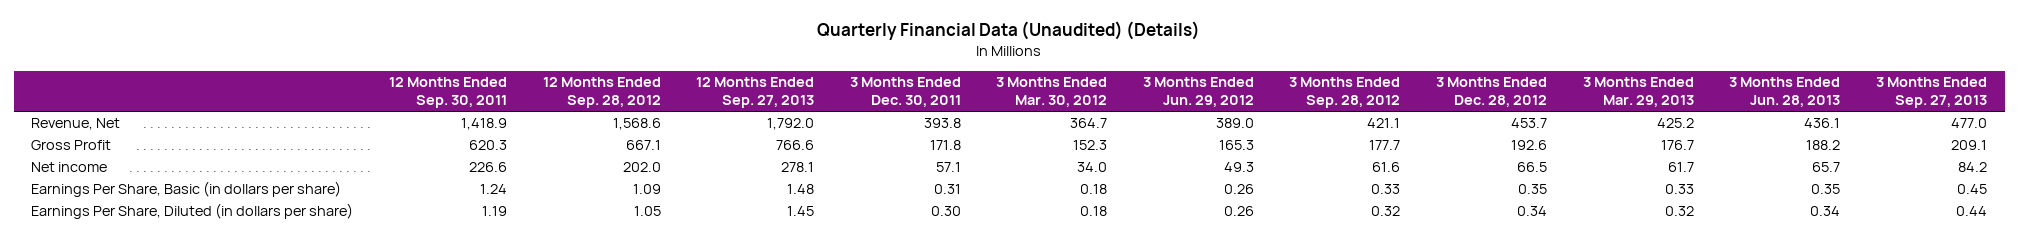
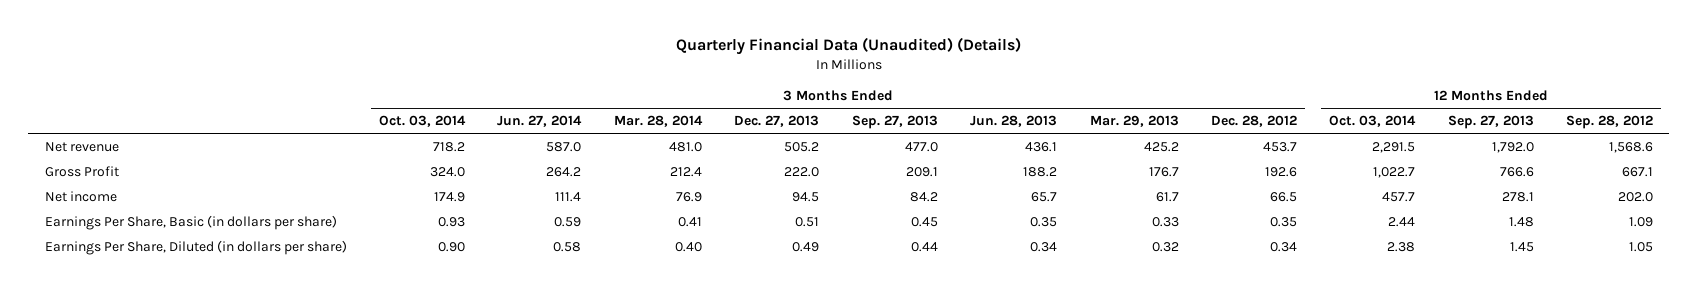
[389,77,508,109] 12 Months Ended Sep. 30, 2011 -> none
[849,77,961,108] 3 Months Ended Dec. 30, 2011 -> none
[996,77,1108,108] 3 Months Ended Mar. 30, 2012 -> none
[1142,77,1254,108] 3 Months Ended Jun. 29, 2012 -> none
[1289,77,1401,109] 3 Months Ended Sep. 28, 2012 -> none
none -> [379,115,467,128] Oct. 03, 2014
none -> [497,115,583,128] Jun. 27, 2014
none -> [613,115,703,128] Mar. 28, 2014
none -> [734,115,820,128] Dec. 27, 2013
none -> [1329,115,1417,128] Oct. 03, 2014
[31,118,121,131] Revenue, Net -> [44,141,119,152] Net revenue

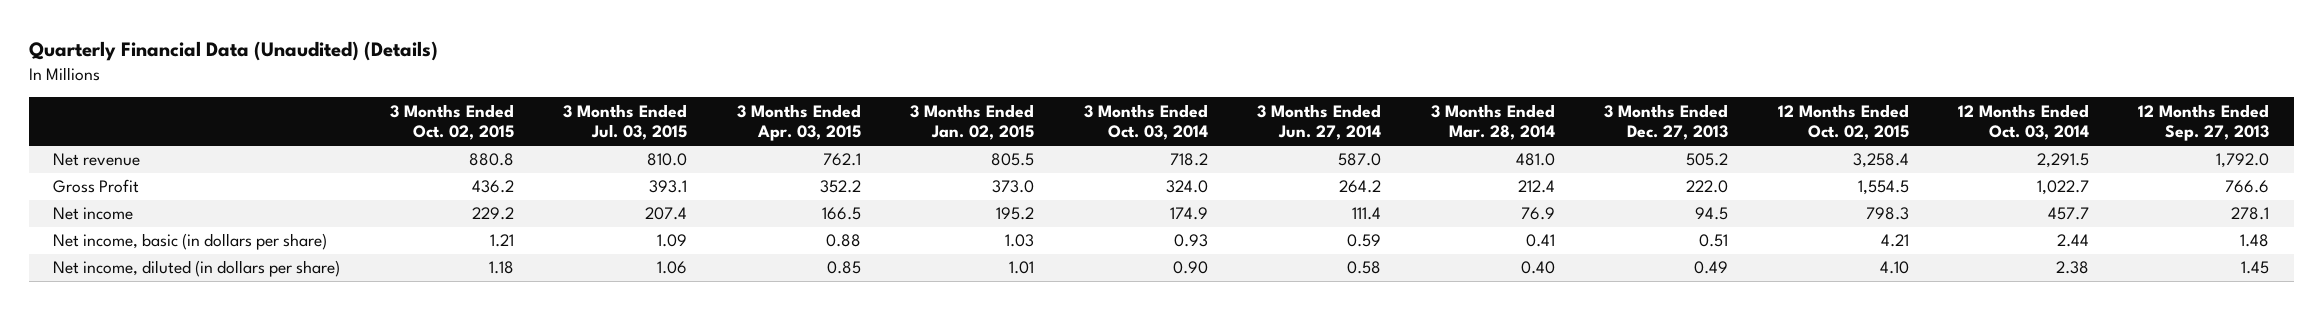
[851,115,938,130] Sep. 27, 2013 -> none
[970,115,1058,128] Jun. 28, 2013 -> none
[1089,115,1179,128] Mar. 29, 2013 -> none
[1210,115,1297,128] Dec. 28, 2012 -> none
[1566,115,1654,130] Sep. 28, 2012 -> none
none -> [389,103,514,141] 3 Months Ended Oct. 02, 2015
none -> [563,103,688,141] 3 Months Ended Jul. 03, 2015
none -> [736,103,861,142] 3 Months Ended Apr. 03, 2015
none -> [910,103,1035,141] 3 Months Ended Jan. 02, 2015
none -> [1777,103,1909,141] 12 Months Ended Oct. 02, 2015
[44,214,337,230] Earnings Per Share, Basic (in dollars per share) -> [53,233,328,251] Net income, basic (in dollars per share)
[44,239,347,255] Earnings Per Share, Diluted (in dollars per share) -> [53,260,341,278] Net income, diluted (in dollars per share)

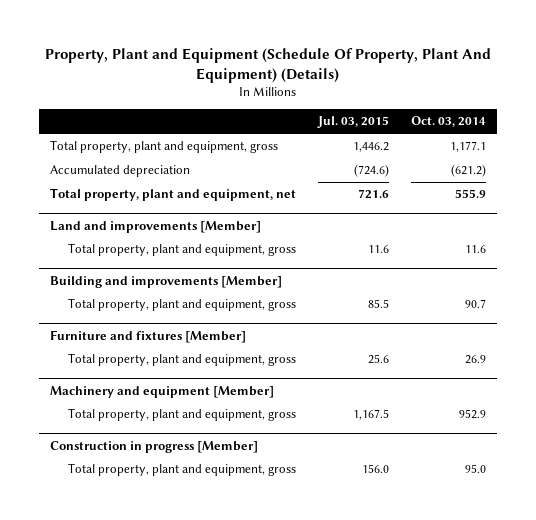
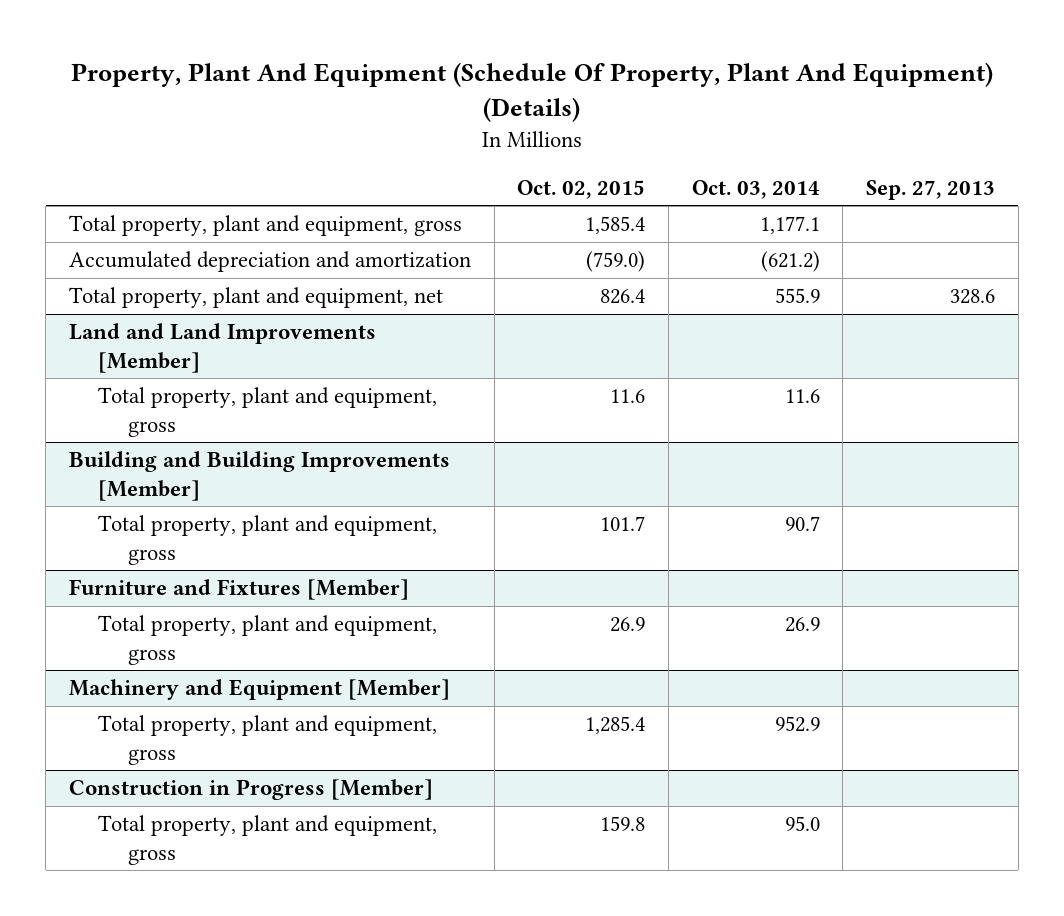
[45,47,492,83] Property, Plant and Equipment (Schedule Of Property, Plant And Equipment) (Details) -> [70,61,993,123] Property, Plant And Equipment (Schedule Of Property, Plant And Equipment) (Details)
[317,116,390,129] Jul. 03, 2015 -> none
none -> [517,179,646,199] Oct. 02, 2015
none -> [865,179,995,200] Sep. 27, 2013
[49,165,190,178] Accumulated depreciation -> [68,251,471,273] Accumulated depreciation and amortization
[49,220,261,233] Land and improvements [Member] -> [68,323,376,373] Land and Land Improvements [Member]
[49,275,282,288] Building and improvements [Member] -> [68,451,450,501] Building and Building Improvements [Member]
[49,329,246,343] Furniture and fixtures [Member] -> [68,579,409,601] Furniture and Fixtures [Member]
[49,385,274,398] Machinery and equipment [Member] -> [68,679,450,701] Machinery and Equipment [Member]
[49,440,258,453] Construction in progress [Member] -> [68,779,433,801] Construction in Progress [Member]

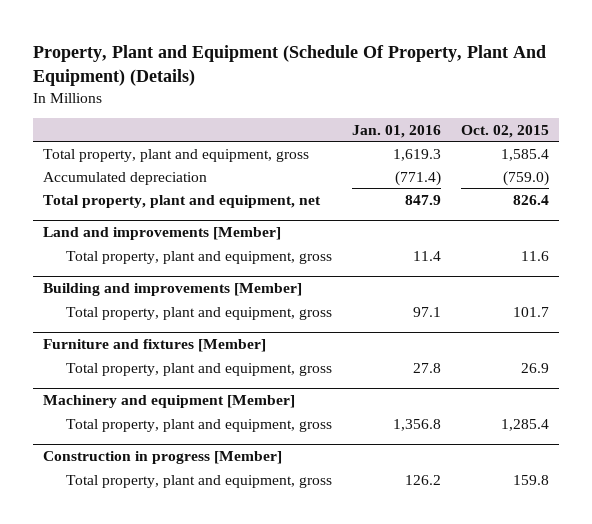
[70,61,993,123] Property, Plant And Equipment (Schedule Of Property, Plant And Equipment) (Details) -> [33,44,547,86] Property, Plant and Equipment (Schedule Of Property, Plant And Equipment) (Details)
[691,179,820,199] Oct. 03, 2014 -> none
[865,179,995,200] Sep. 27, 2013 -> none
none -> [352,124,442,138] Jan. 01, 2016
[68,251,471,273] Accumulated depreciation and amortization -> [43,171,208,185] Accumulated depreciation
[68,323,376,373] Land and Land Improvements [Member] -> [43,227,282,241] Land and improvements [Member]
[68,451,450,501] Building and Building Improvements [Member] -> [43,283,303,297] Building and improvements [Member]
[68,579,409,601] Furniture and Fixtures [Member] -> [43,339,267,353] Furniture and fixtures [Member]
[68,679,450,701] Machinery and Equipment [Member] -> [43,395,296,409] Machinery and equipment [Member]
[68,779,433,801] Construction in Progress [Member] -> [43,451,283,465] Construction in progress [Member]

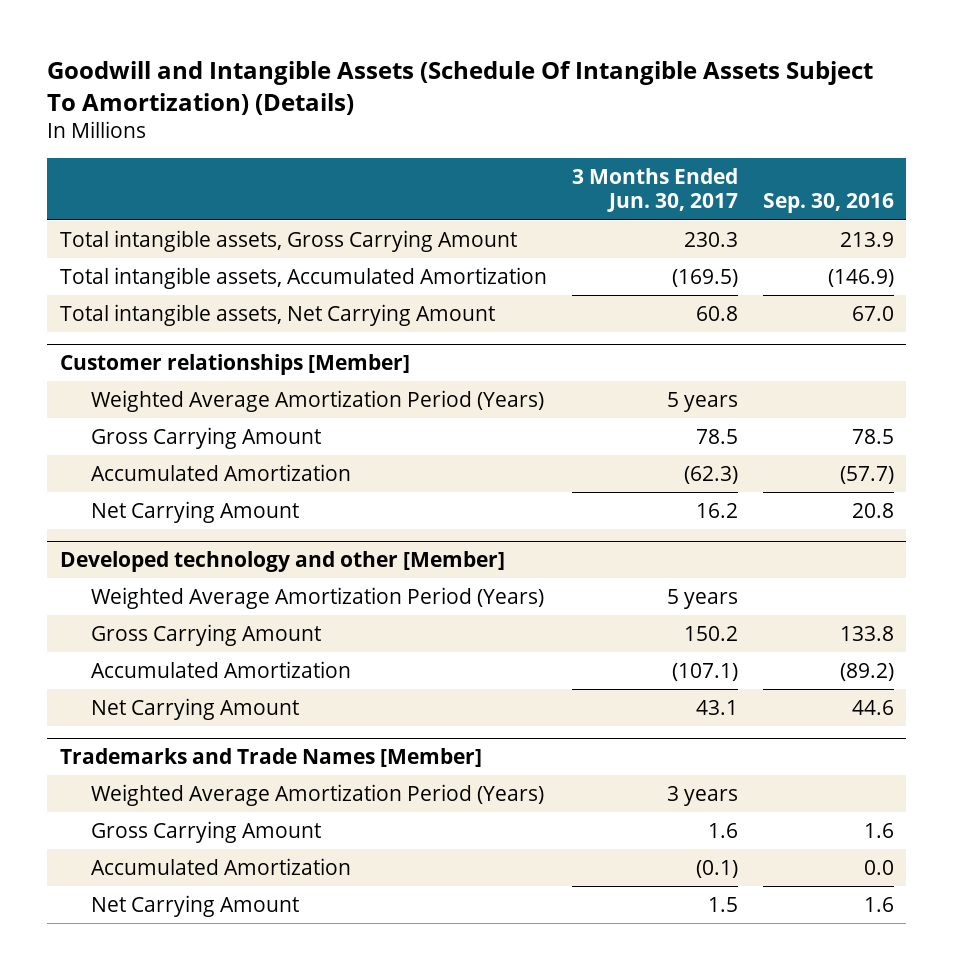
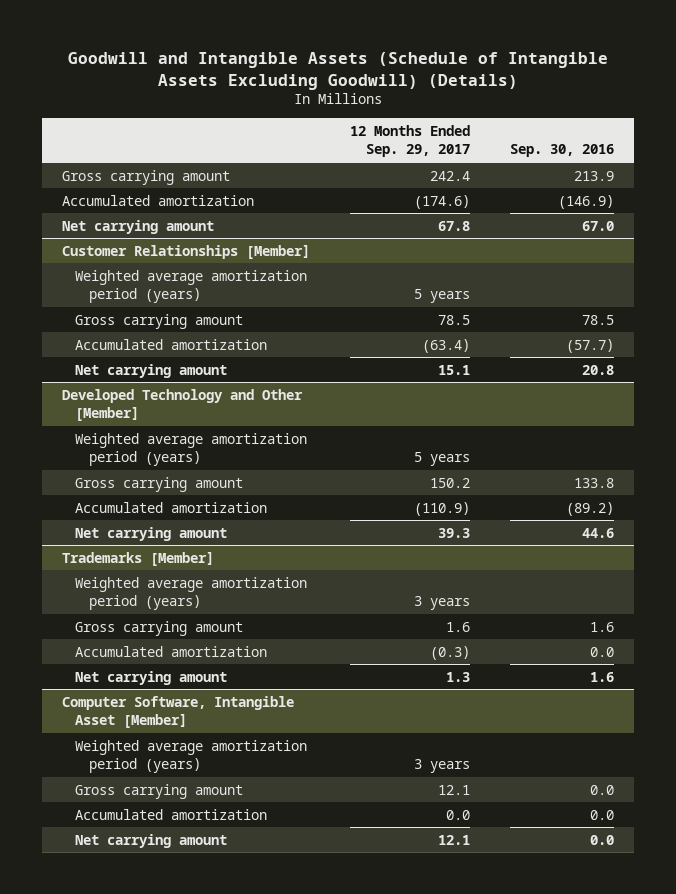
[47,61,874,115] Goodwill and Intangible Assets (Schedule Of Intangible Assets Subject To Amortization) (Details) -> [67,51,608,90] Goodwill and Intangible Assets (Schedule of Intangible Assets Excluding Goodwill) (Details)
[571,168,738,213] 3 Months Ended Jun. 30, 2017 -> none
none -> [349,125,470,158] 12 Months Ended Sep. 29, 2017
[59,747,482,767] Trademarks and Trade Names [Member] -> none
[59,229,517,252] Total intangible assets, Gross Carrying Amount -> [61,169,230,185] Gross carrying amount
[59,266,547,289] Total intangible assets, Accumulated Amortization -> [61,194,254,206] Accumulated amortization
[59,303,495,326] Total intangible assets, Net Carrying Amount -> [61,219,214,234] Net carrying amount
[59,353,410,375] Customer relationships [Member] -> [61,244,310,259] Customer Relationships [Member]
[91,389,545,412] Weighted Average Amortization Period (Years) -> [75,269,308,303] Weighted average amortization period (years)
[91,426,322,449] Gross Carrying Amount -> [75,313,244,329] Gross carrying amount
[91,463,352,481] Accumulated Amortization -> [75,338,268,350] Accumulated amortization
[91,500,300,523] Net Carrying Amount -> [75,363,228,378] Net carrying amount
[59,550,505,572] Developed technology and other [Member] -> [61,388,303,421] Developed Technology and Other [Member]
[91,586,545,609] Weighted Average Amortization Period (Years) -> [75,432,308,466] Weighted average amortization period (years)
[91,623,322,646] Gross Carrying Amount -> [75,476,244,492] Gross carrying amount
[91,660,352,678] Accumulated Amortization -> [75,501,268,513] Accumulated amortization
[91,697,300,720] Net Carrying Amount -> [75,526,228,541] Net carrying amount
none -> [61,551,214,566] Trademarks [Member]
[91,783,545,806] Weighted Average Amortization Period (Years) -> [75,576,308,610] Weighted average amortization period (years)
[91,820,322,843] Gross Carrying Amount -> [75,620,244,636] Gross carrying amount
[91,857,352,875] Accumulated Amortization -> [75,645,268,657] Accumulated amortization
[91,894,300,917] Net Carrying Amount -> [75,670,228,685] Net carrying amount
none -> [61,695,294,728] Computer Software, Intangible Asset [Member]
none -> [75,739,308,773] Weighted average amortization period (years)
none -> [75,783,244,799] Gross carrying amount
none -> [75,808,268,820] Accumulated amortization
none -> [75,833,228,848] Net carrying amount

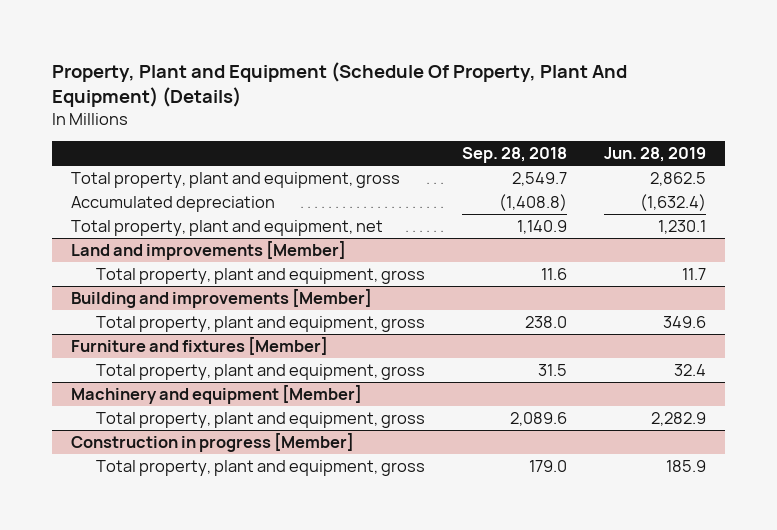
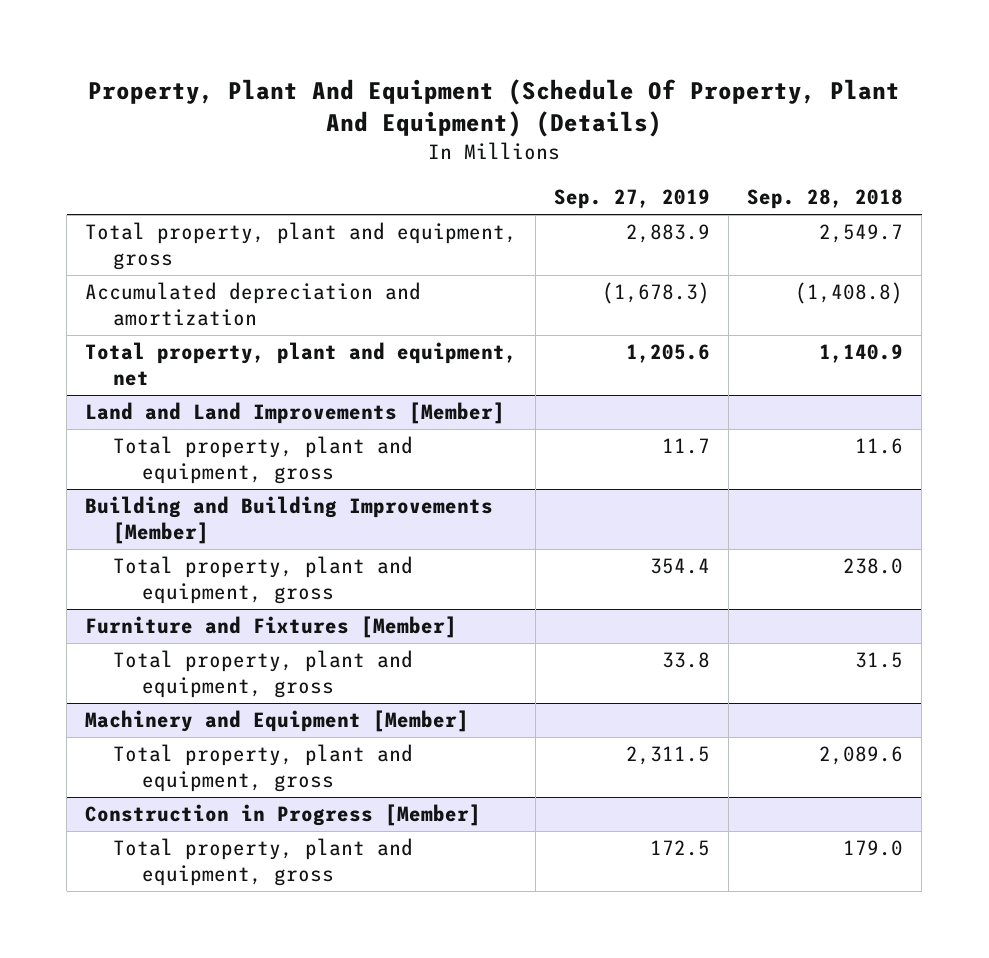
[52,61,628,107] Property, Plant and Equipment (Schedule Of Property, Plant And Equipment) (Details) -> [88,78,901,138] Property, Plant And Equipment (Schedule Of Property, Plant And Equipment) (Details)
[604,147,707,163] Jun. 28, 2019 -> none
none -> [554,189,711,210] Sep. 27, 2019
[71,196,276,213] Accumulated depreciation -> [85,282,422,327] Accumulated depreciation and amortization
[71,241,347,261] Land and improvements [Member] -> [85,402,506,425] Land and Land Improvements [Member]
[71,289,373,309] Building and improvements [Member] -> [85,496,494,545] Building and Building Improvements [Member]
[71,337,329,356] Furniture and fixtures [Member] -> [85,616,458,639] Furniture and Fixtures [Member]
[71,385,363,405] Machinery and equipment [Member] -> [85,710,470,733] Machinery and Equipment [Member]
[71,433,355,453] Construction in progress [Member] -> [85,804,482,827] Construction in Progress [Member]

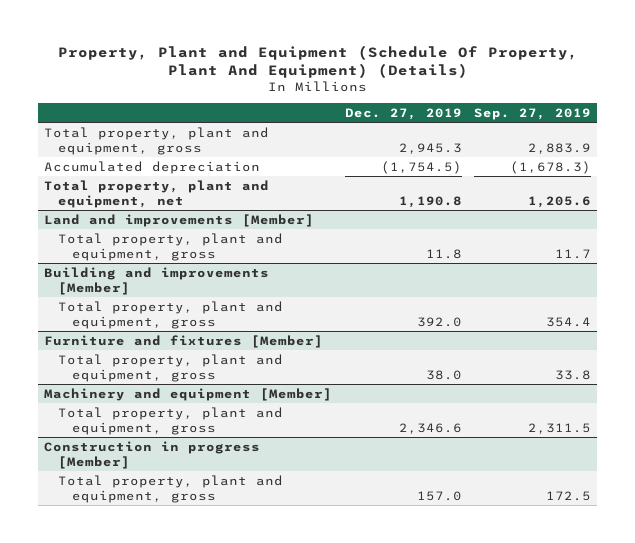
[88,78,901,138] Property, Plant And Equipment (Schedule Of Property, Plant And Equipment) (Details) -> [57,44,578,79] Property, Plant and Equipment (Schedule Of Property, Plant And Equipment) (Details)
[747,189,904,210] Sep. 28, 2018 -> none
none -> [344,107,462,120] Dec. 27, 2019
[85,282,422,327] Accumulated depreciation and amortization -> [44,160,261,174] Accumulated depreciation
[85,402,506,425] Land and Land Improvements [Member] -> [44,213,315,227] Land and improvements [Member]
[85,496,494,545] Building and Building Improvements [Member] -> [44,266,270,295] Building and improvements [Member]
[85,616,458,639] Furniture and Fixtures [Member] -> [44,334,324,348] Furniture and fixtures [Member]
[85,710,470,733] Machinery and Equipment [Member] -> [44,387,333,401] Machinery and equipment [Member]
[85,804,482,827] Construction in Progress [Member] -> [44,440,261,469] Construction in progress [Member]

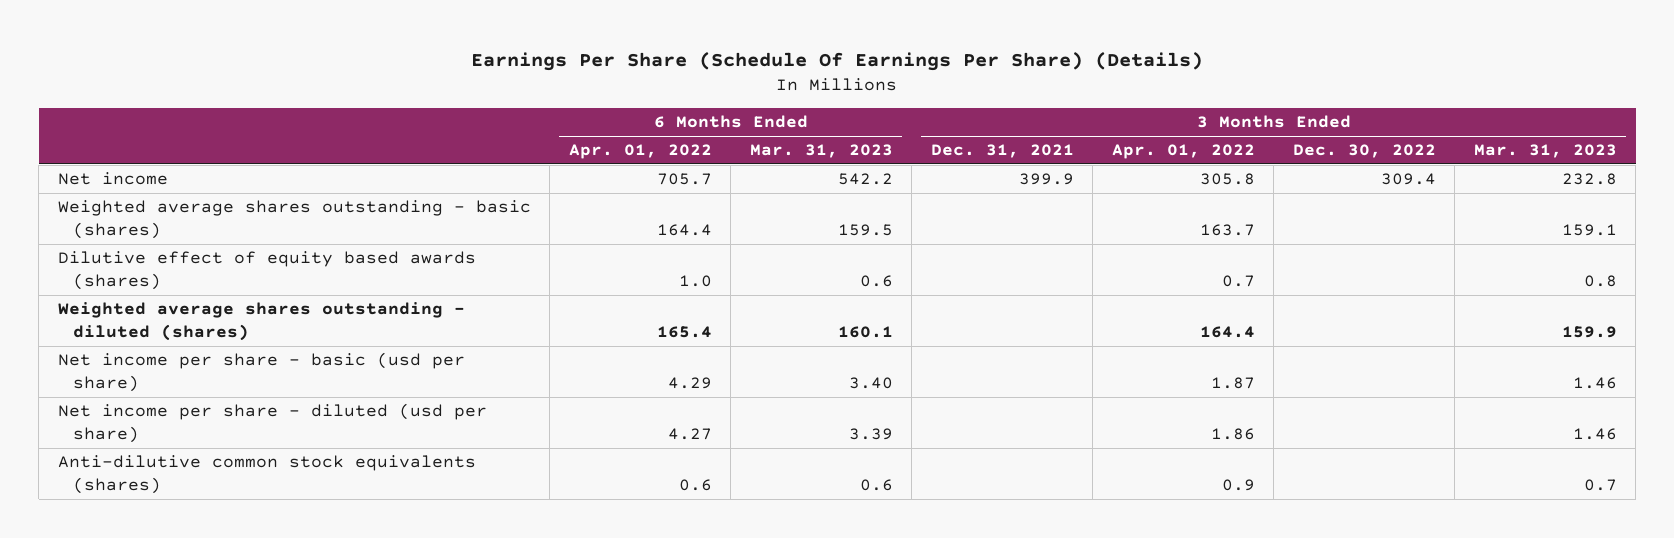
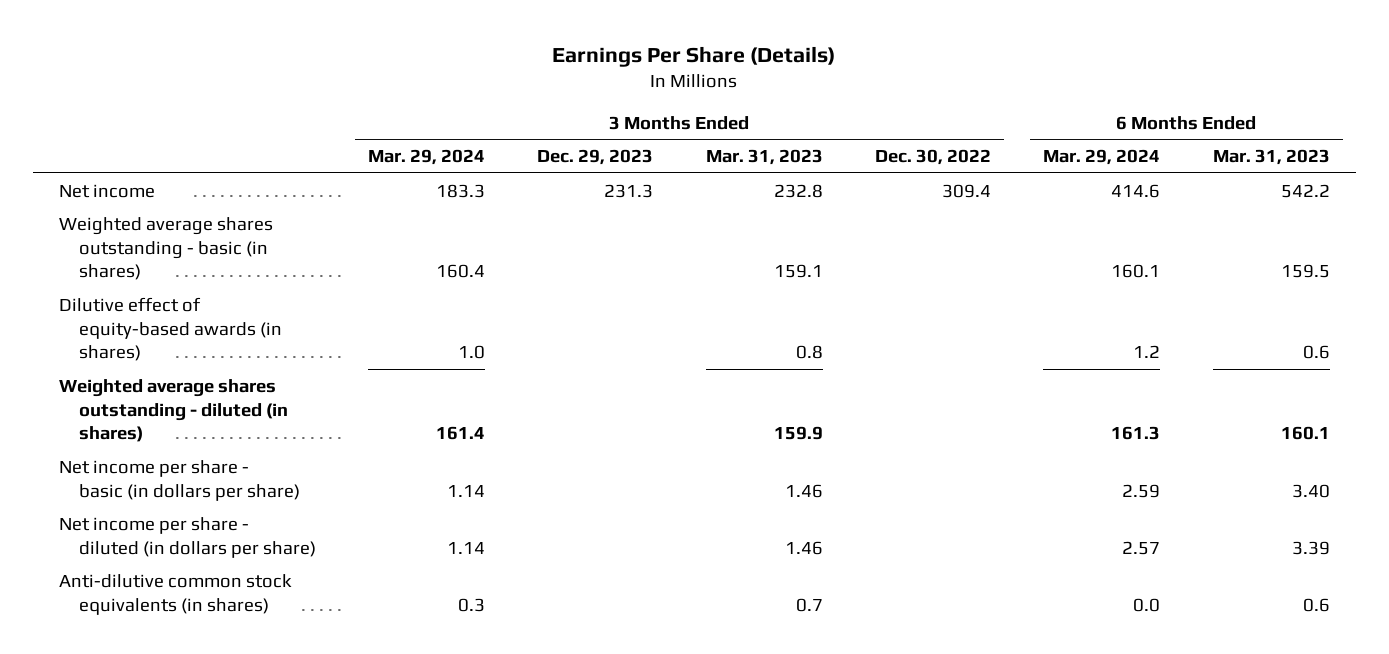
[471,52,1204,72] Earnings Per Share (Schedule Of Earnings Per Share) (Details) -> [552,46,836,68] Earnings Per Share (Details)
[568,144,712,160] Apr. 01, 2022 -> none
[930,144,1074,159] Dec. 31, 2021 -> none
[1111,144,1255,160] Apr. 01, 2022 -> none
none -> [367,149,485,166] Mar. 29, 2024
none -> [537,149,654,166] Dec. 29, 2023
none -> [1043,149,1161,166] Mar. 29, 2024
[57,200,531,239] Weighted average shares outstanding - basic (shares) -> [59,216,274,281] Weighted average shares outstanding - basic (in shares)
[57,251,476,290] Dilutive effect of equity based awards (shares) -> [59,296,282,362] Dilutive effect of equity-based awards (in shares)
[57,302,465,341] Weighted average shares outstanding - diluted (shares) -> [59,378,288,443] Weighted average shares outstanding - diluted (in shares)
[57,352,465,392] Net income per share - basic (usd per share) -> [59,459,300,501] Net income per share - basic (in dollars per share)
[57,403,487,443] Net income per share - diluted (usd per share) -> [59,516,316,558] Net income per share - diluted (in dollars per share)
[57,455,476,494] Anti-dilutive common stock equivalents (shares) -> [59,573,293,615] Anti-dilutive common stock equivalents (in shares)

